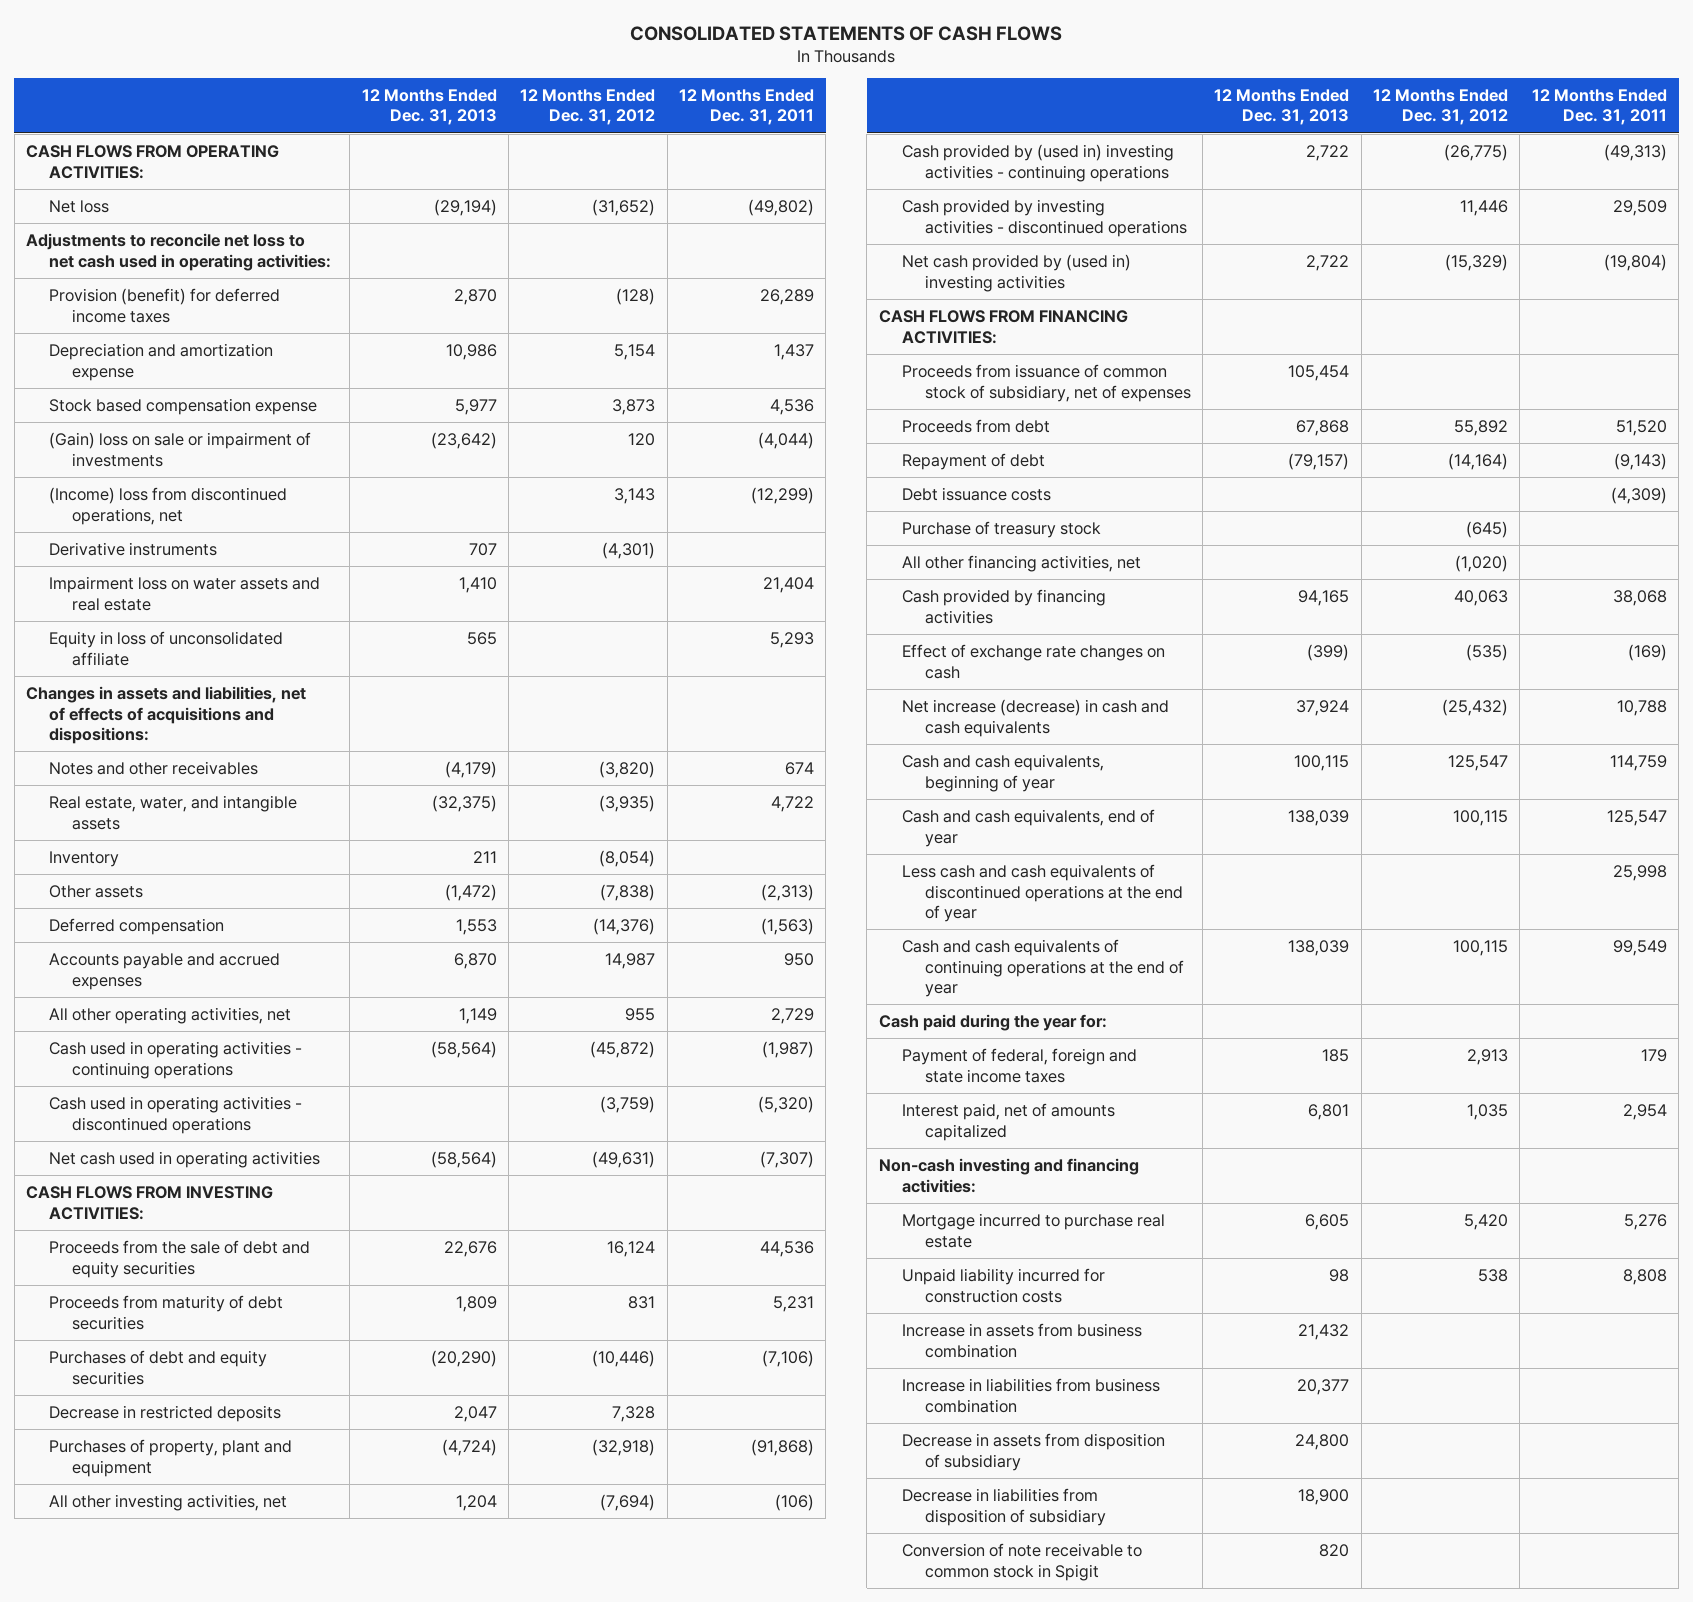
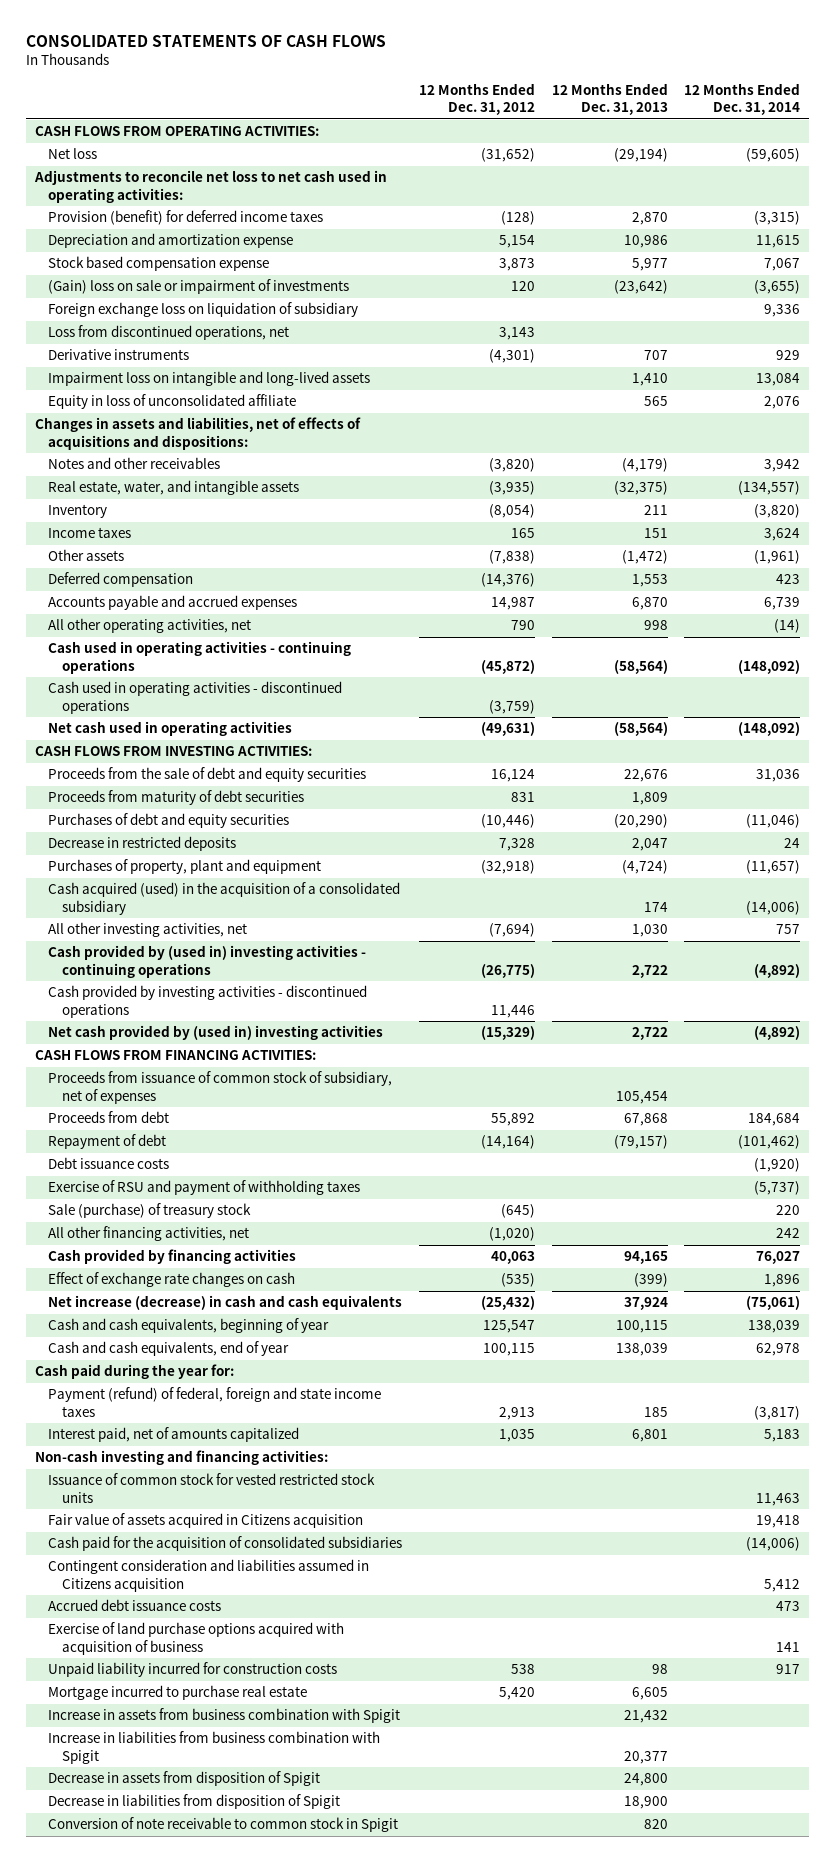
[679,88,815,126] 12 Months Ended Dec. 31, 2011 -> none
none -> [684,82,801,116] 12 Months Ended Dec. 31, 2014
none -> [48,302,359,318] Foreign exchange loss on liquidation of subsidiary
[49,486,288,525] (Income) loss from discontinued operations, net -> [48,325,290,341] Loss from discontinued operations, net
[49,575,321,611] Impairment loss on water assets and real estate -> [48,371,371,387] Impairment loss on intangible and long-lived assets
none -> [48,527,132,539] Income taxes
[458,1007,497,1024] 1,149 -> [643,620,668,631] 998
[625,1007,656,1021] 955 -> [510,620,535,631] 790
none -> [48,882,401,915] Cash acquired (used) in the acquisition of a consolidated subsidiary
[455,1494,497,1511] 1,204 -> [631,924,668,938] 1,030
none -> [48,1180,361,1196] Exercise of RSU and payment of withholding taxes
[901,520,1101,538] Purchase of treasury stock -> [48,1203,252,1219] Sale (purchase) of treasury stock
[901,863,1183,923] Less cash and cash equivalents of discontinued operations at the end of year -> none
[901,938,1184,998] Cash and cash equivalents of continuing operations at the end of year -> none
[901,1047,1137,1083] Payment of federal, foreign and state income taxes -> [48,1387,382,1417] Payment (refund) of federal, foreign and state income taxes
none -> [48,1473,376,1503] Issuance of common stock for vested restricted stock units
none -> [48,1513,364,1529] Fair value of assets acquired in Citizens acquisition
none -> [48,1536,403,1552] Cash paid for the acquisition of consolidated subsidiaries
none -> [48,1559,370,1592] Contingent consideration and liabilities assumed in Citizens acquisition
none -> [48,1599,222,1612] Accrued debt issuance costs
none -> [48,1622,345,1655] Exercise of land purchase options acquired with acquisition of business
[901,1212,1165,1248] Mortgage incurred to purchase real estate -> [48,1685,308,1701] Mortgage incurred to purchase real estate
[901,1322,1142,1358] Increase in assets from business combination -> [48,1708,401,1724] Increase in assets from business combination with Spigit
[901,1377,1160,1413] Increase in liabilities from business combination -> [48,1731,381,1764] Increase in liabilities from business combination with Spigit
[901,1432,1165,1471] Decrease in assets from disposition of subsidiary -> [48,1771,321,1787] Decrease in assets from disposition of Spigit
[901,1487,1106,1526] Decrease in liabilities from disposition of subsidiary -> [48,1794,341,1810] Decrease in liabilities from disposition of Spigit

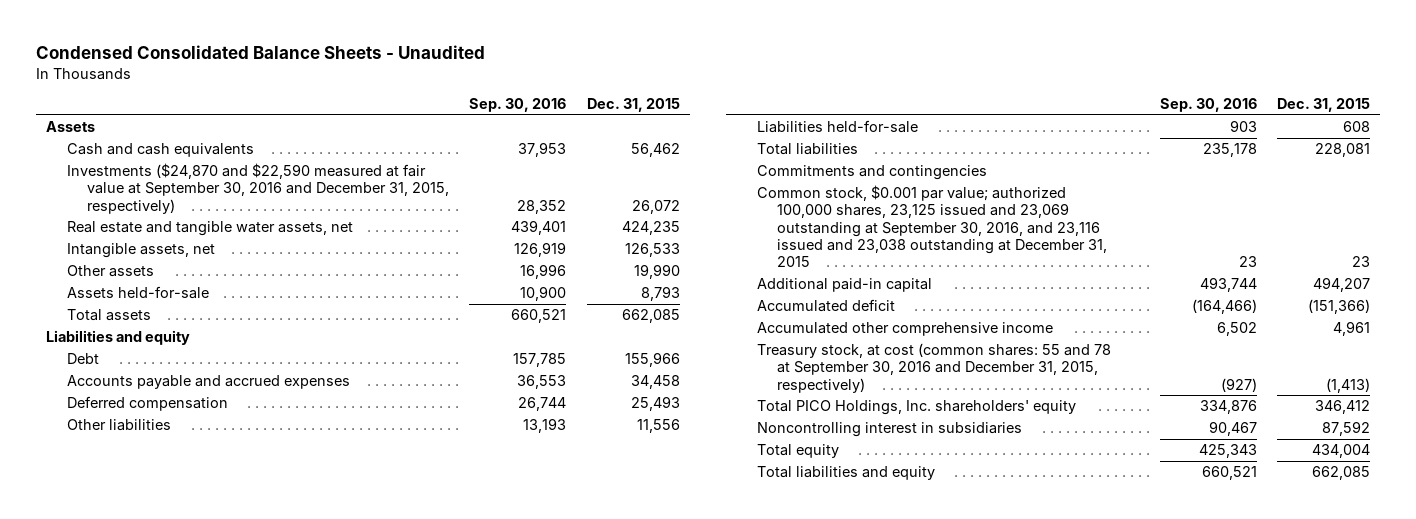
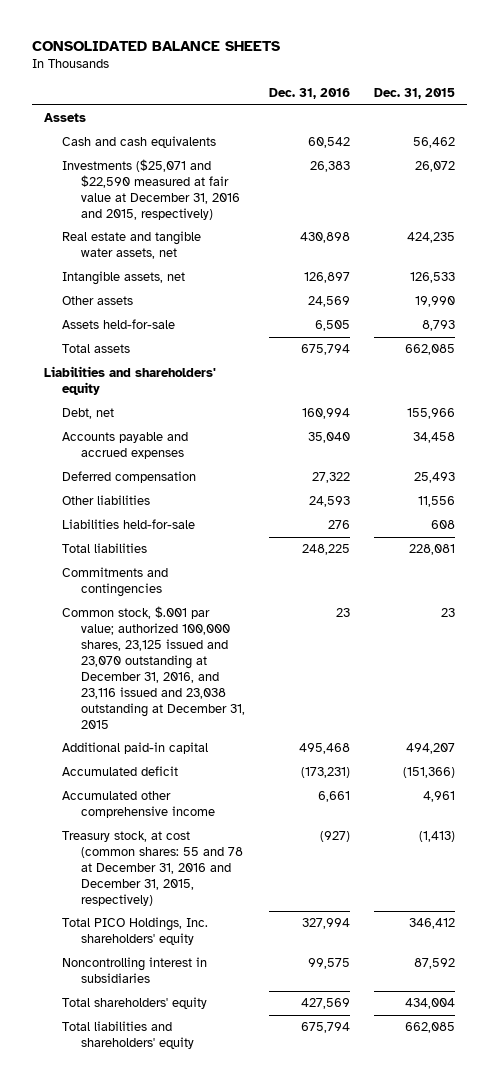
[36,44,486,59] Condensed Consolidated Balance Sheets - Unaudited -> [31,41,280,52] CONSOLIDATED BALANCE SHEETS
[469,98,567,113] Sep. 30, 2016 -> none
none -> [269,88,351,100] Dec. 31, 2016
[66,163,450,214] Investments ($24,870 and $22,590 measured at fair value at September 30, 2016 and December 31, 2015, respectively) -> [62,159,241,220] Investments ($25,071 and $22,590 measured at fair value at December 31, 2016 and 2015, respectively)
[46,330,191,346] Liabilities and equity -> [43,366,216,396] Liabilities and shareholders' equity
[66,353,99,365] Debt -> [62,408,115,420] Debt, net
[756,185,1108,268] Common stock, $0.001 par value; authorized 100,000 shares, 23,125 issued and 23,069 outstanding at September 30, 2016, and 23,116 issued and 23,038 outstanding at December 31, 2015 -> [62,606,246,729] Common stock, $.001 par value; authorized 100,000 shares, 23,125 issued and 23,070 outstanding at December 31, 2016, and 23,116 issued and 23,038 outstanding at December 31, 2015
[756,343,1111,393] Treasury stock, at cost (common shares: 55 and 78 at September 30, 2016 and December 31, 2015, respectively) -> [62,831,244,906] Treasury stock, at cost (common shares: 55 and 78 at December 31, 2016 and December 31, 2015, respectively)
[756,444,839,459] Total equity -> [62,997,208,1010] Total shareholders' equity
[756,466,935,481] Total liabilities and equity -> [62,1021,195,1050] Total liabilities and shareholders' equity

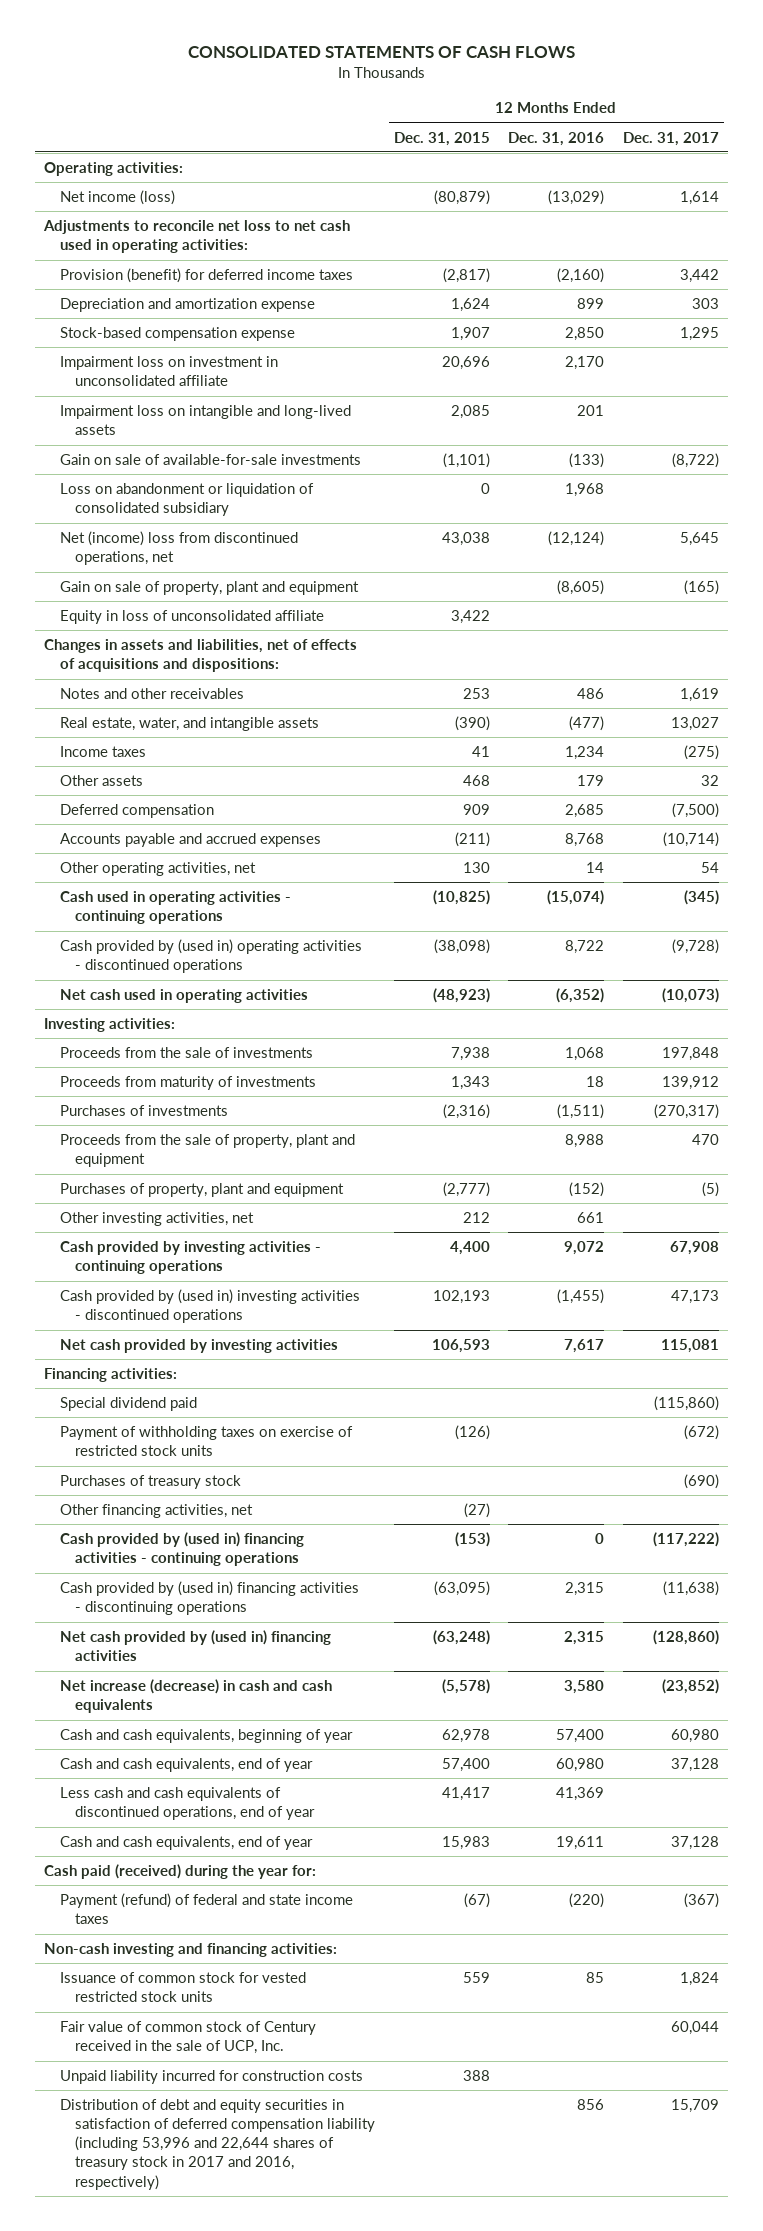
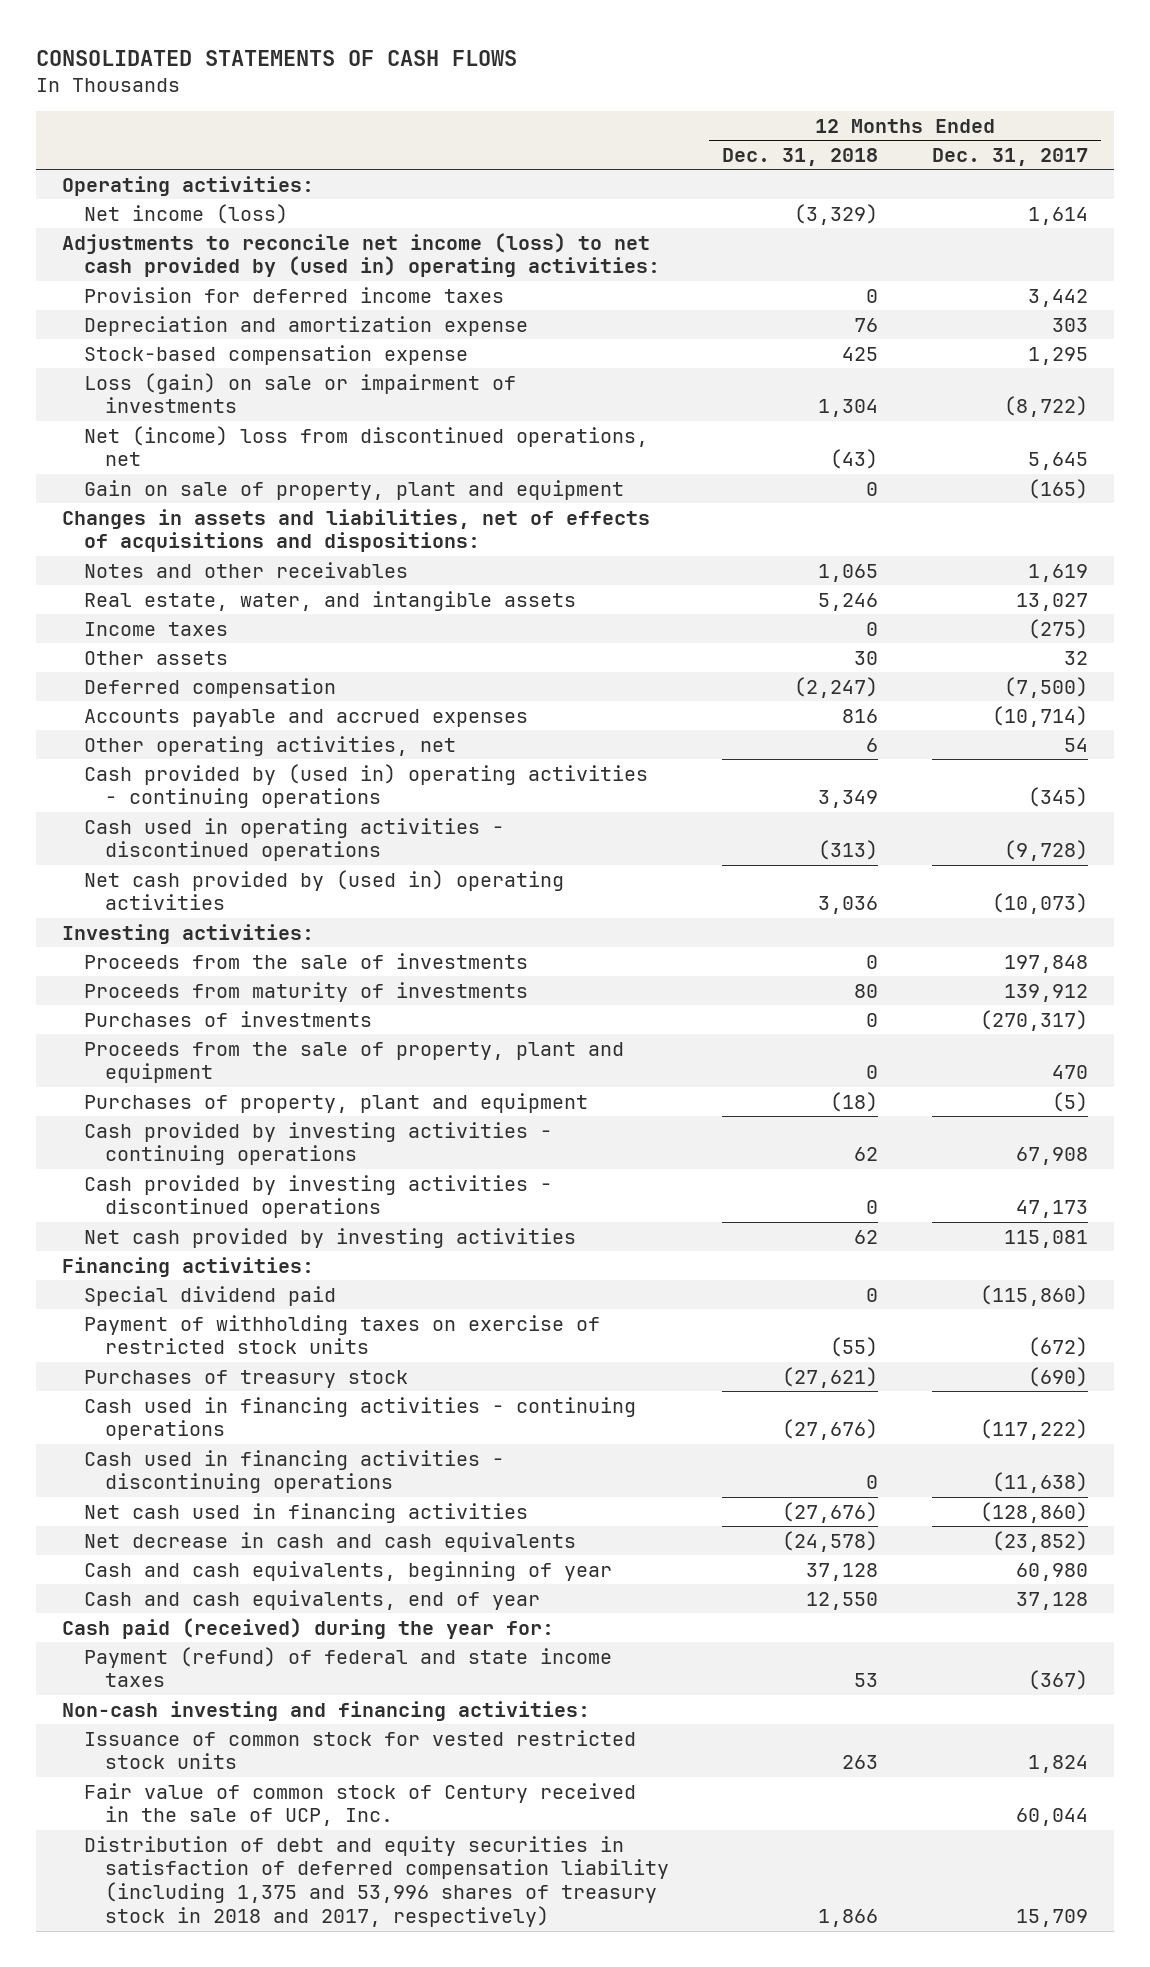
[393,131,490,146] Dec. 31, 2015 -> none
[508,131,605,146] Dec. 31, 2016 -> none
none -> [722,147,879,166] Dec. 31, 2018
[43,220,351,254] Adjustments to reconcile net loss to net cash used in operating activities: -> [62,232,660,278] Adjustments to reconcile net income (loss) to net cash provided by (used in) operating activities:
[59,268,353,284] Provision (benefit) for deferred income taxes -> [83,286,504,303] Provision for deferred income taxes
[59,356,278,387] Impairment loss on investment in unconsolidated affiliate -> none
[59,405,351,436] Impairment loss on intangible and long-lived assets -> none
[59,483,314,517] Loss on abandonment or liquidation of consolidated subsidiary -> none
[59,454,361,466] Gain on sale of available-for-sale investments -> [83,372,516,414] Loss (gain) on sale or impairment of investments
[59,610,324,625] Equity in loss of unconsolidated affiliate -> none
[59,891,291,925] Cash used in operating activities - continuing operations -> [83,763,648,809] Cash provided by (used in) operating activities - continuing operations
[59,939,362,974] Cash provided by (used in) operating activities - discontinued operations -> [83,817,504,862] Cash used in operating activities - discontinued operations
[59,989,308,1004] Net cash used in operating activities -> [83,869,564,911] Net cash provided by (used in) operating activities
[59,1212,254,1227] Other investing activities, net -> none
[59,1289,360,1324] Cash provided by (used in) investing activities - discontinued operations -> [83,1174,552,1219] Cash provided by investing activities - discontinued operations
[59,1504,253,1519] Other financing activities, net -> none
[59,1532,304,1567] Cash provided by (used in) financing activities - continuing operations -> [83,1396,636,1441] Cash used in financing activities - continuing operations
[59,1581,359,1616] Cash provided by (used in) financing activities - discontinuing operations -> [83,1449,504,1494] Cash used in financing activities - discontinuing operations
[59,1630,331,1662] Net cash provided by (used in) financing activities -> [83,1502,528,1523] Net cash used in financing activities
[59,1679,332,1714] Net increase (decrease) in cash and cash equivalents -> [83,1531,576,1552] Net decrease in cash and cash equivalents
[59,1787,316,1821] Less cash and cash equivalents of discontinued operations, end of year -> none
[59,1836,313,1851] Cash and cash equivalents, end of year -> none
[59,2070,363,2085] Unpaid liability incurred for construction costs -> none
[59,2099,376,2190] Distribution of debt and equity securities in satisfaction of deferred compensation liability (including 53,996 and 22,644 shares of treasury stock in 2017 and 2016, respectively) -> [83,1835,670,1928] Distribution of debt and equity securities in satisfaction of deferred compensation liability (including 1,375 and 53,996 shares of treasury stock in 2018 and 2017, respectively)

